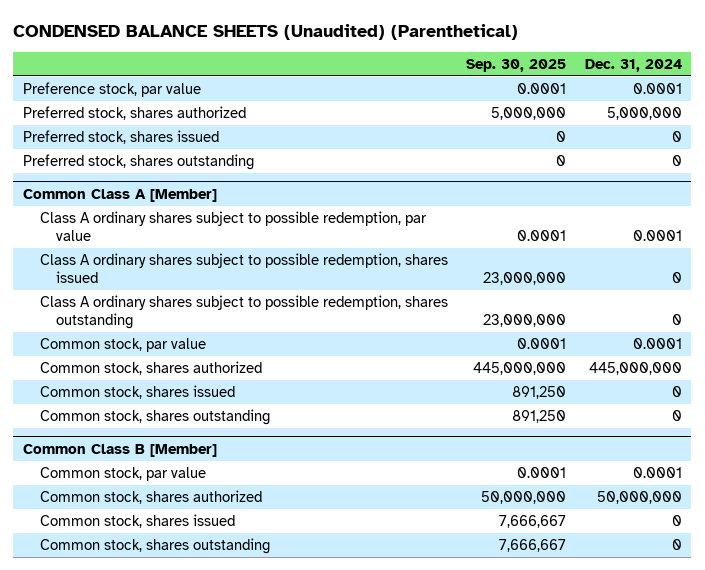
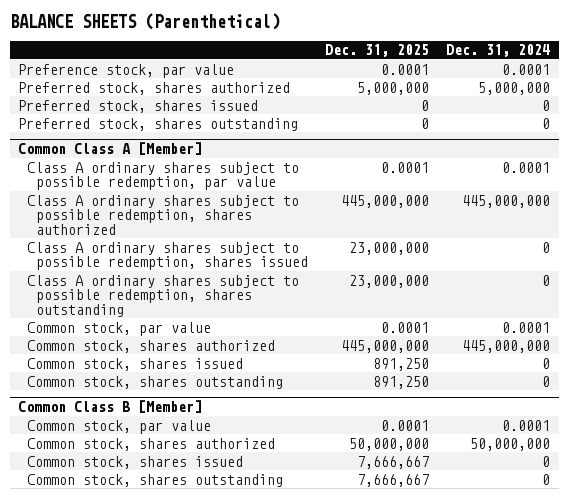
[13,23,519,40] CONDENSED BALANCE SHEETS (Unaudited) (Parenthetical) -> [9,13,280,31] BALANCE SHEETS (Parenthetical)
[466,58,567,72] Sep. 30, 2025 -> none
none -> [325,44,430,58] Dec. 31, 2025
none -> [27,194,300,235] Class A ordinary shares subject to possible redemption, shares authorized

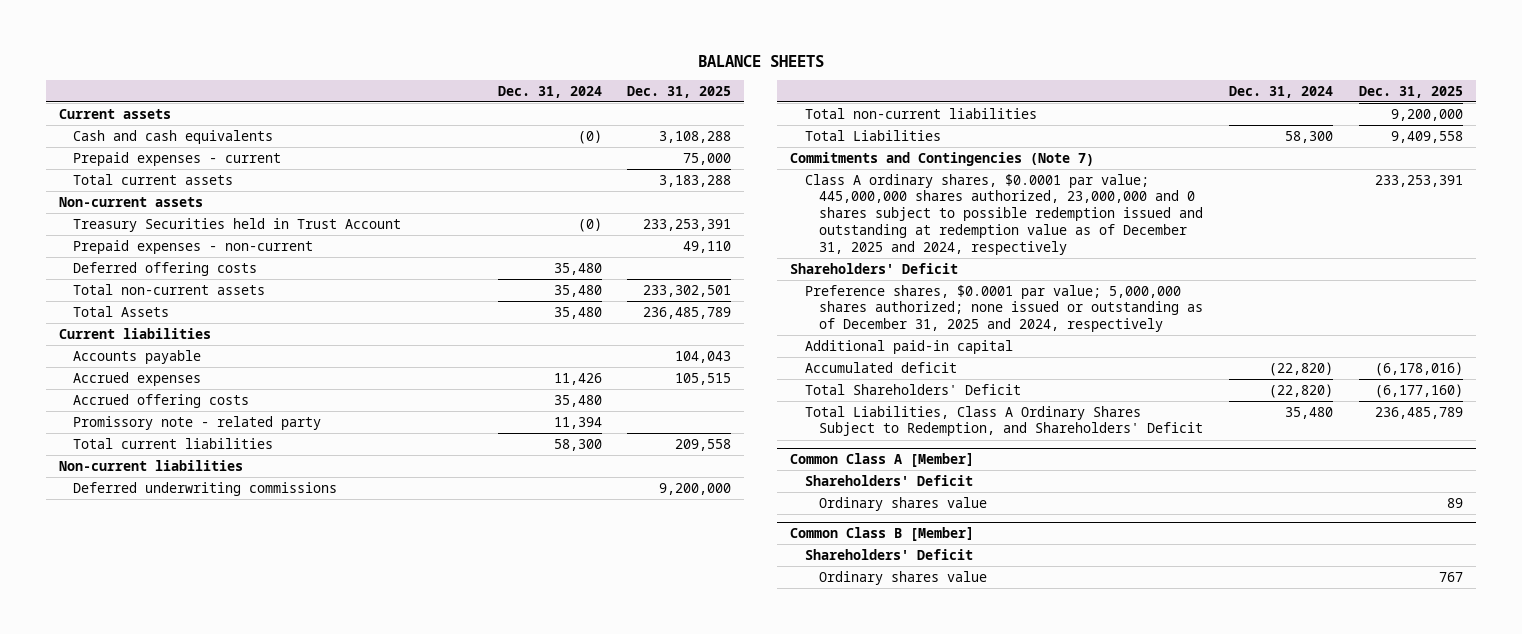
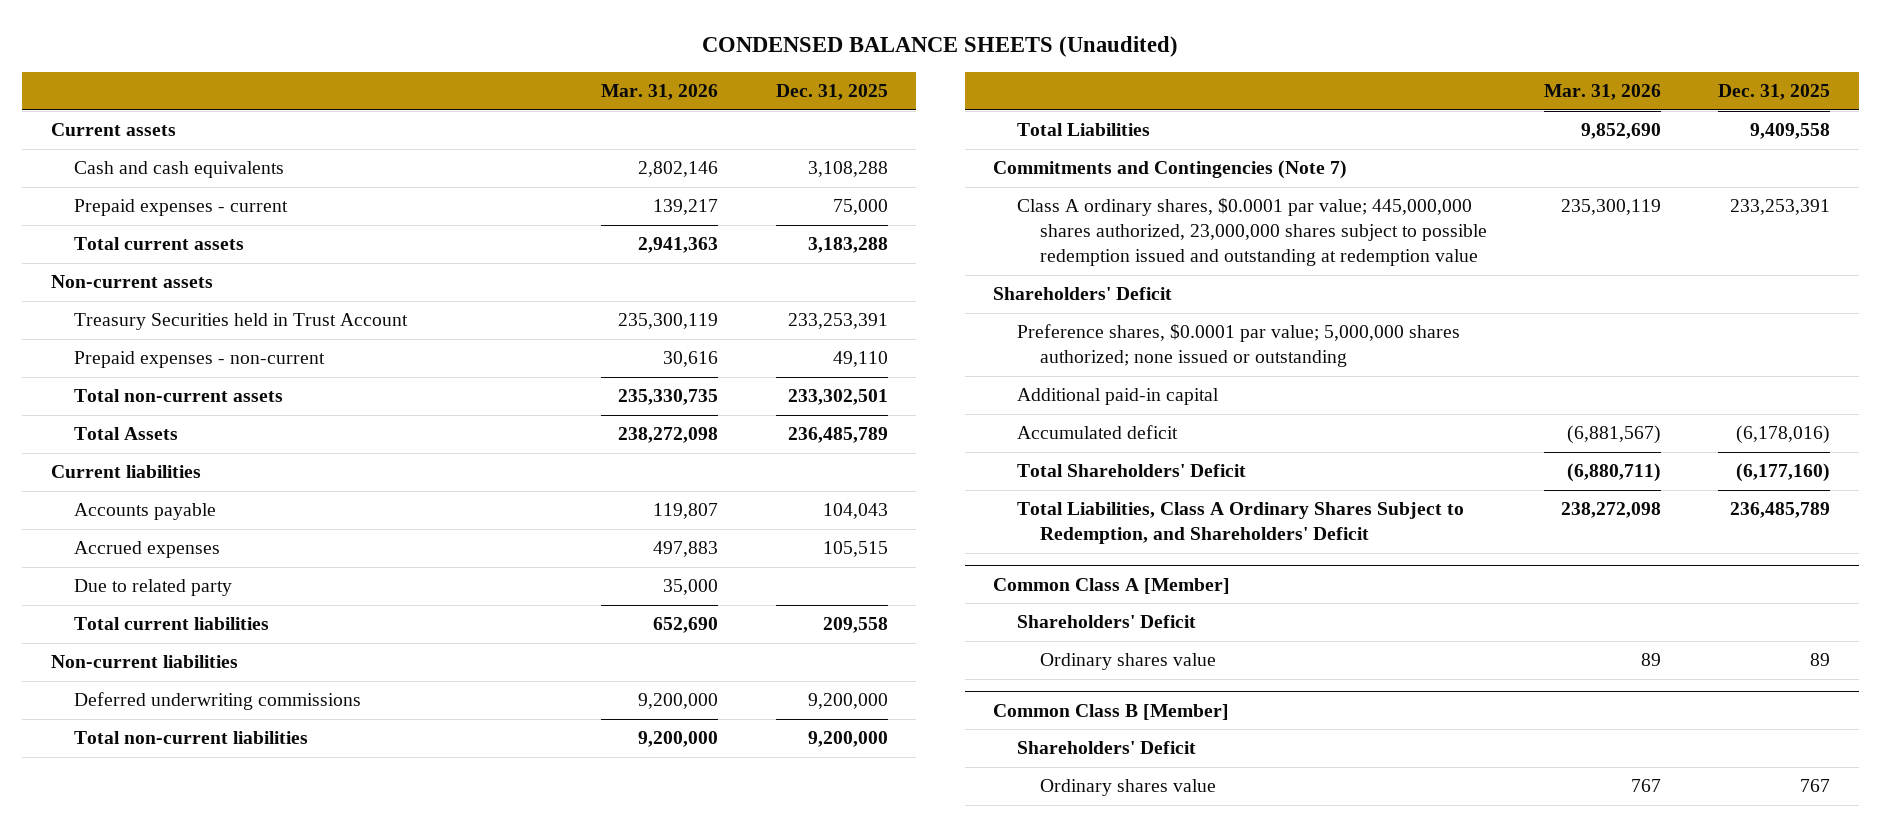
[697,54,824,67] BALANCE SHEETS -> [702,36,1179,58] CONDENSED BALANCE SHEETS (Unaudited)
[497,85,602,98] Dec. 31, 2024 -> none
none -> [601,84,719,101] Mar. 31, 2026
[73,261,258,276] Deferred offering costs -> none
[73,393,250,408] Accrued offering costs -> none
[73,415,322,430] Promissory note - related party -> none
none -> [73,579,232,597] Due to related party
[804,173,1204,255] Class A ordinary shares, $0.0001 par value; 445,000,000 shares authorized, 23,000,000 and 0 shares subject to possible redemption issued and outstanding at redemption value as of December 31, 2025 and 2024, respectively -> [1016,198,1487,267] Class A ordinary shares, $0.0001 par value; 445,000,000 shares authorized, 23,000,000 shares subject to possible redemption issued and outstanding at redemption value
[804,284,1204,333] Preference shares, $0.0001 par value; 5,000,000 shares authorized; none issued or outstanding as of December 31, 2025 and 2024, respectively -> [1016,324,1460,368] Preference shares, $0.0001 par value; 5,000,000 shares authorized; none issued or outstanding

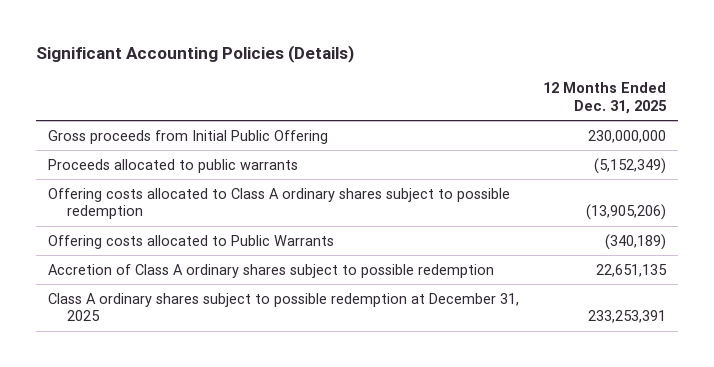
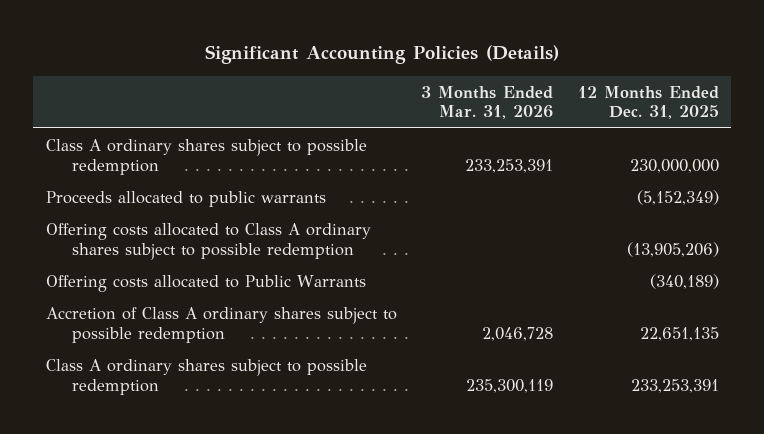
none -> [421,85,554,120] 3 Months Ended Mar. 31, 2026
[47,129,328,144] Gross proceeds from Initial Public Offering -> [45,138,367,175] Class A ordinary shares subject to possible redemption
[47,292,519,322] Class A ordinary shares subject to possible redemption at December 31, 2025 -> [45,358,367,395] Class A ordinary shares subject to possible redemption

